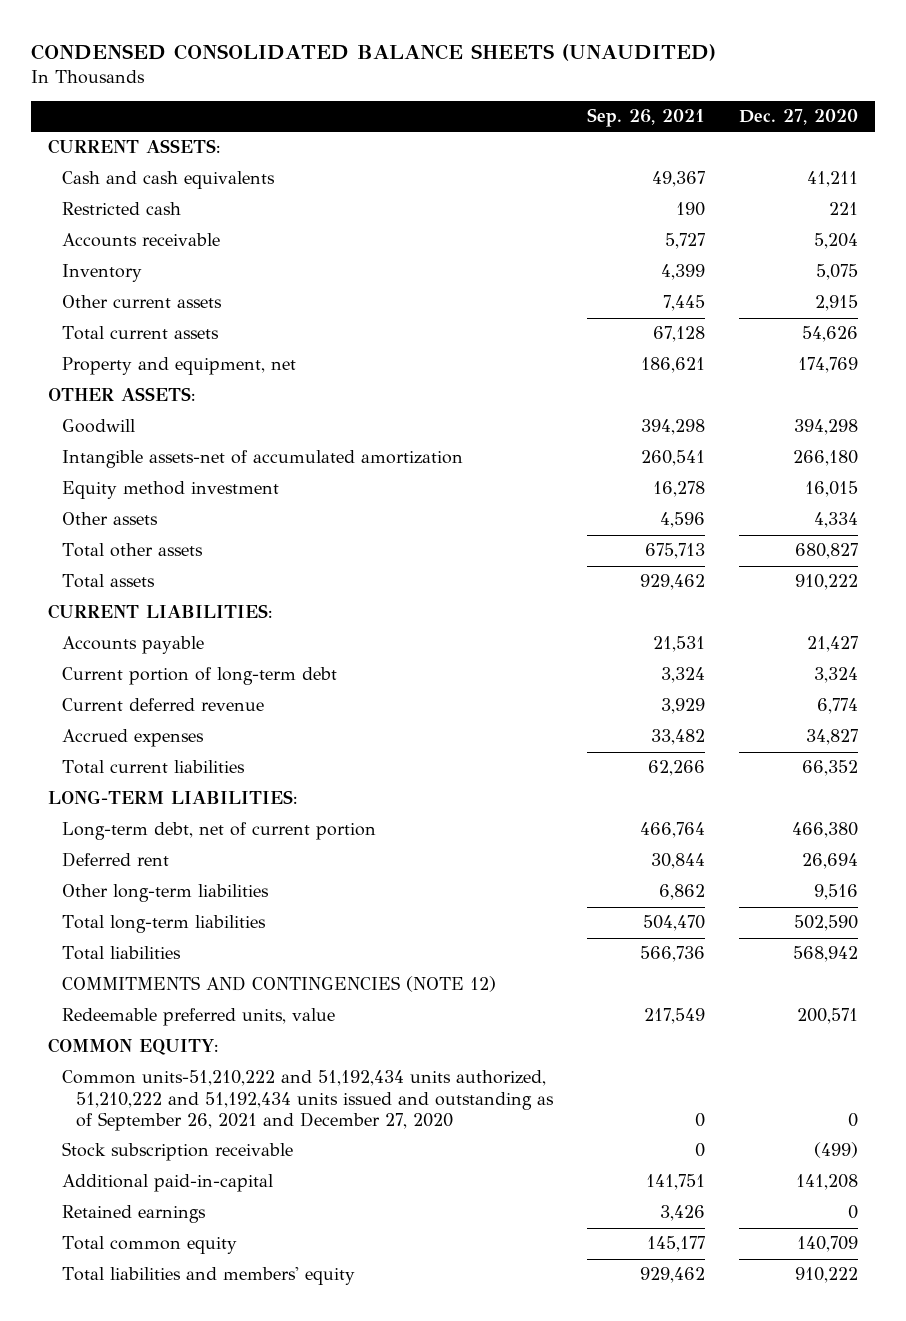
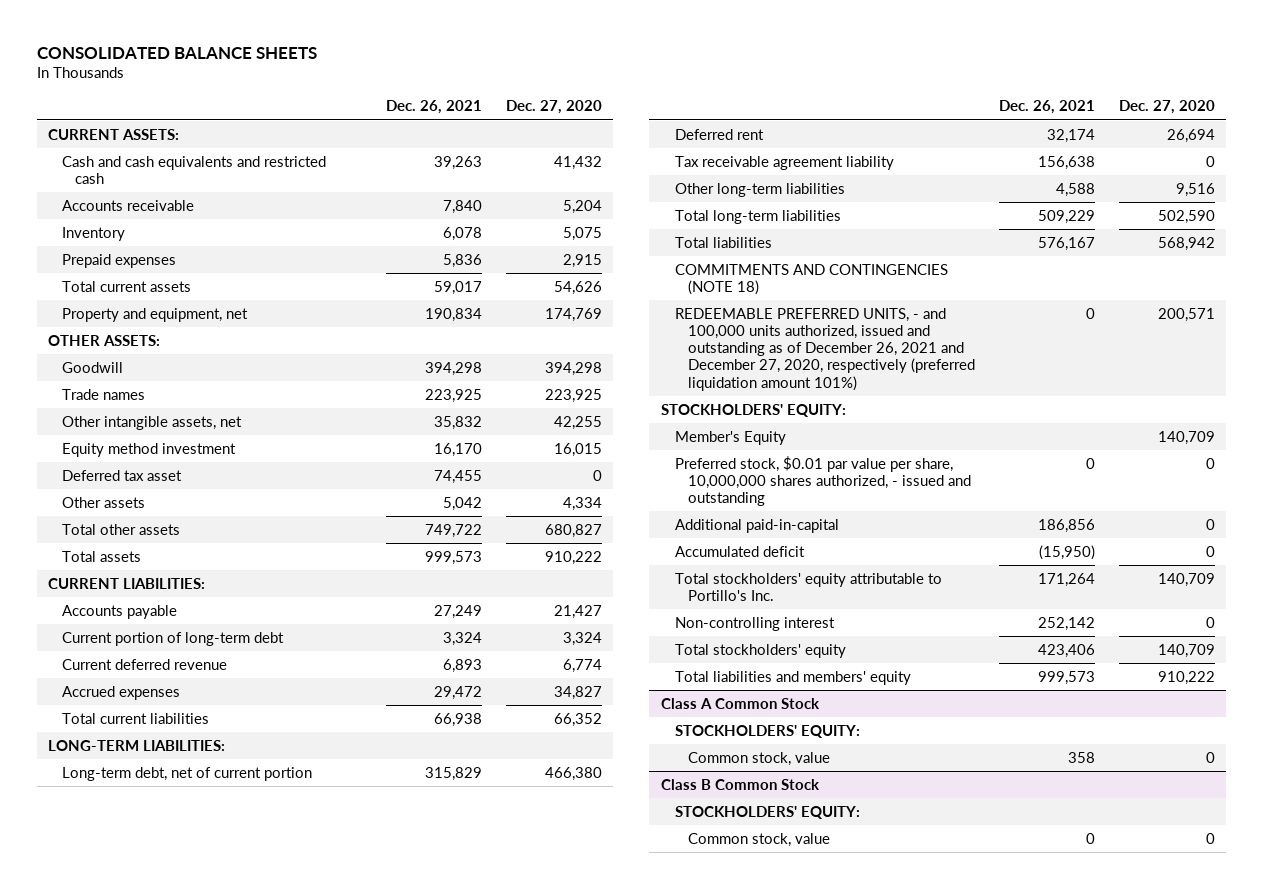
[30,43,716,61] CONDENSED CONSOLIDATED BALANCE SHEETS (UNAUDITED) -> [36,46,317,59] CONSOLIDATED BALANCE SHEETS
[587,108,706,128] Sep. 26, 2021 -> none
none -> [385,100,482,115] Dec. 26, 2021
[62,202,182,216] Restricted cash -> none
[62,171,276,190] Cash and cash equivalents -> [61,155,326,184] Cash and cash equivalents and restricted cash
[806,171,858,188] 41,211 -> [553,155,602,170] 41,432
[62,295,223,309] Other current assets -> [61,253,176,268] Prepaid expenses
[62,450,464,469] Intangible assets-net of accumulated amortization -> none
none -> [61,388,145,400] Trade names
none -> [61,415,242,430] Other intangible assets, net
none -> [61,469,182,481] Deferred tax asset
none -> [674,155,894,170] Tax receivable agreement liability
[62,1070,555,1132] Common units-51,210,222 and 51,192,434 units authorized, 51,210,222 and 51,192,434 units issued and outstanding as of September 26, 2021 and December 27, 2020 -> none
[62,1142,294,1162] Stock subscription receivable -> none
[62,976,497,993] COMMITMENTS AND CONTINGENCIES (NOTE 12) -> [674,263,948,295] COMMITMENTS AND CONTINGENCIES (NOTE 18)
[62,1008,336,1027] Redeemable preferred units, value -> [674,307,975,391] REDEEMABLE PREFERRED UNITS, - and 100,000 units authorized, issued and outstanding as of December 26, 2021 and December 27, 2020, respectively (preferred liquidation amount 101%)
[47,1038,218,1056] COMMON EQUITY: -> [661,403,847,417] STOCKHOLDERS' EQUITY:
none -> [674,430,786,445] Member's Equity
none -> [674,455,971,507] Preferred stock, $0.01 par value per share, 10,000,000 shares authorized, - issued and outstanding
[795,1174,858,1191] 141,208 -> [1205,518,1215,530] 0
[62,1205,207,1224] Retained earnings -> [674,545,805,557] Accumulated deficit
[62,1236,238,1255] Total common equity -> [674,572,942,601] Total stockholders' equity attributable to Portillo's Inc.
none -> [674,616,835,631] Non-controlling interest
none -> [674,643,846,658] Total stockholders' equity
none -> [661,697,821,709] Class A Common Stock
none -> [674,724,860,738] STOCKHOLDERS' EQUITY:
none -> [687,751,830,766] Common stock, value
none -> [661,778,821,790] Class B Common Stock
none -> [674,805,860,819] STOCKHOLDERS' EQUITY:
none -> [687,832,830,847] Common stock, value

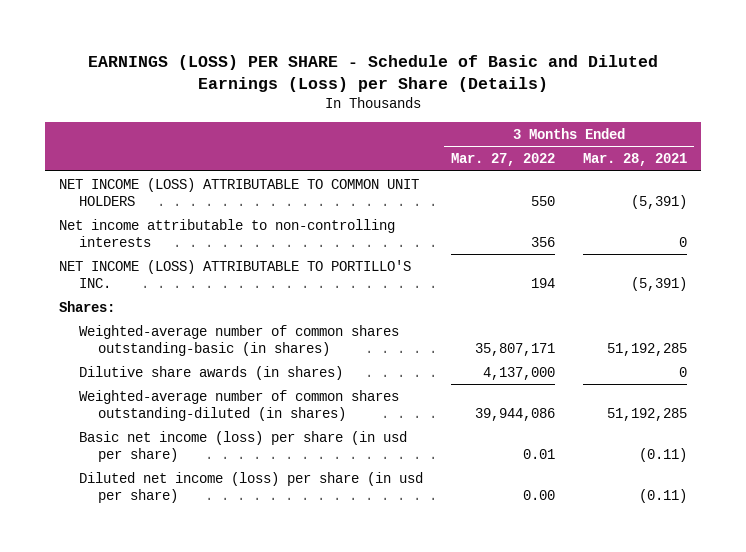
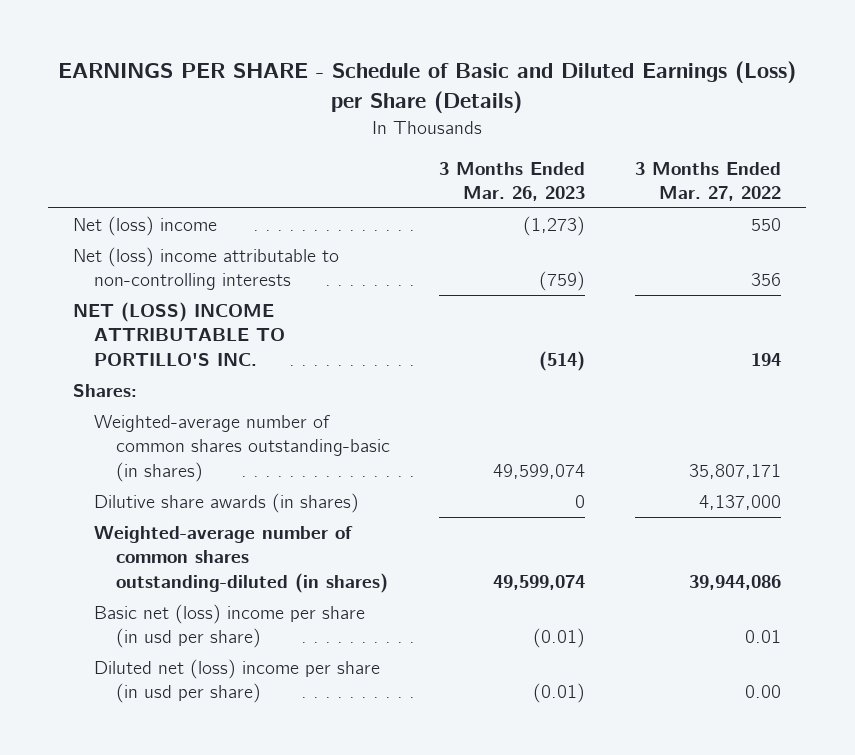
[88,55,659,93] EARNINGS (LOSS) PER SHARE - Schedule of Basic and Diluted Earnings (Loss) per Share (Details) -> [58,61,797,113] EARNINGS PER SHARE - Schedule of Basic and Diluted Earnings (Loss) per Share (Details)
[582,153,687,167] Mar. 28, 2021 -> none
none -> [439,161,586,202] 3 Months Ended Mar. 26, 2023
[59,177,420,206] NET INCOME (LOSS) ATTRIBUTABLE TO COMMON UNIT HOLDERS -> [73,216,218,237] Net (loss) income
[59,218,396,247] Net income attributable to non-controlling interests -> [73,247,340,291] Net (loss) income attributable to non-controlling interests
[59,259,412,288] NET INCOME (LOSS) ATTRIBUTABLE TO PORTILLO'S INC. -> [73,302,286,366] NET (LOSS) INCOME ATTRIBUTABLE TO PORTILLO'S INC.
[78,430,407,462] Basic net income (loss) per share (in usd per share) -> [94,604,366,649] Basic net (loss) income per share (in usd per share)
[78,471,423,503] Diluted net income (loss) per share (in usd per share) -> [94,659,381,704] Diluted net (loss) income per share (in usd per share)

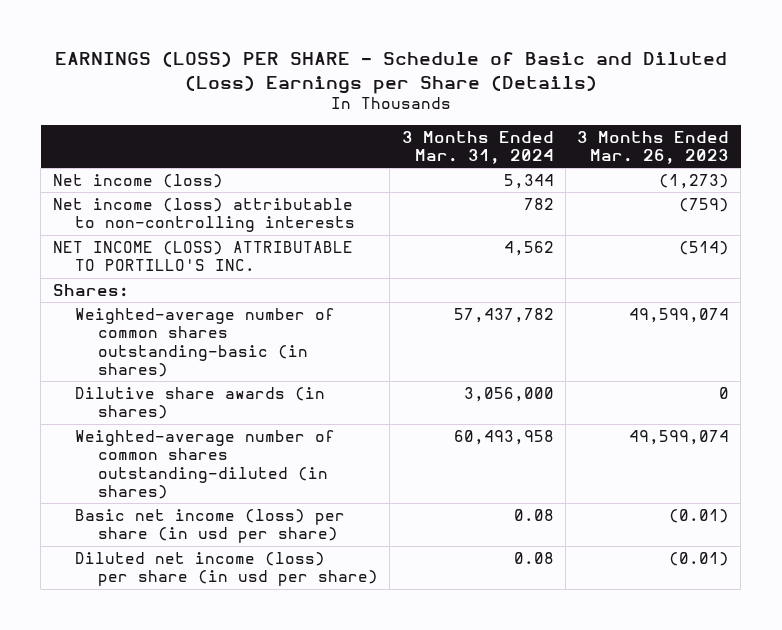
[58,61,797,113] EARNINGS PER SHARE - Schedule of Basic and Diluted Earnings (Loss) per Share (Details) -> [54,50,727,94] EARNINGS (LOSS) PER SHARE - Schedule of Basic and Diluted (Loss) Earnings per Share (Details)
[635,161,782,202] 3 Months Ended Mar. 27, 2022 -> none
none -> [401,130,554,164] 3 Months Ended Mar. 31, 2024
[73,216,218,237] Net (loss) income -> [52,173,223,188] Net income (loss)
[73,247,340,291] Net (loss) income attributable to non-controlling interests -> [52,197,356,233] Net income (loss) attributable to non-controlling interests
[73,302,286,366] NET (LOSS) INCOME ATTRIBUTABLE TO PORTILLO'S INC. -> [52,240,353,272] NET INCOME (LOSS) ATTRIBUTABLE TO PORTILLO'S INC.
[94,604,366,649] Basic net (loss) income per share (in usd per share) -> [75,508,346,544] Basic net income (loss) per share (in usd per share)
[94,659,381,704] Diluted net (loss) income per share (in usd per share) -> [75,551,379,587] Diluted net income (loss) per share (in usd per share)

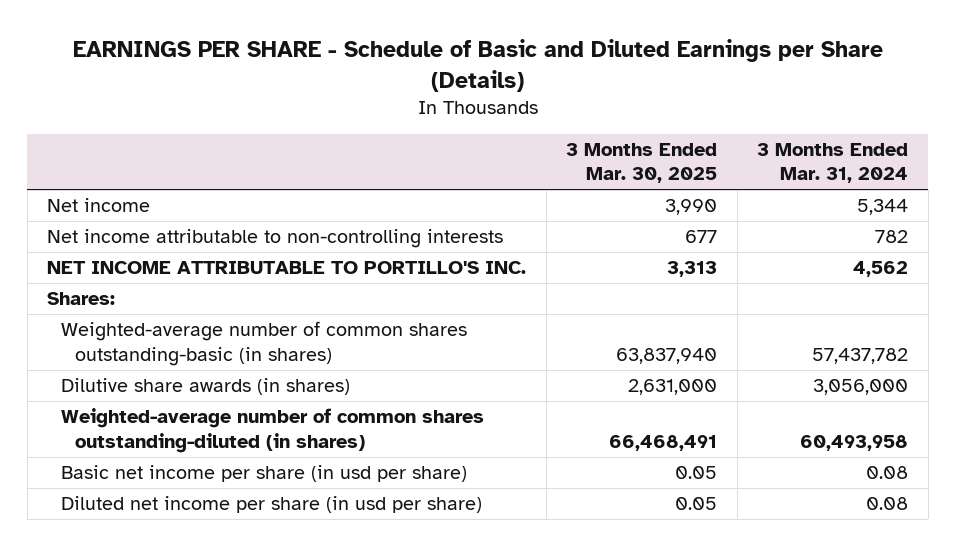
[54,50,727,94] EARNINGS (LOSS) PER SHARE - Schedule of Basic and Diluted (Loss) Earnings per Share (Details) -> [72,39,883,92] EARNINGS PER SHARE - Schedule of Basic and Diluted Earnings per Share (Details)
[577,130,730,164] 3 Months Ended Mar. 26, 2023 -> none
none -> [566,142,718,184] 3 Months Ended Mar. 30, 2025
[52,173,223,188] Net income (loss) -> [47,198,151,213] Net income
[52,197,356,233] Net income (loss) attributable to non-controlling interests -> [47,229,504,249] Net income attributable to non-controlling interests
[52,240,353,272] NET INCOME (LOSS) ATTRIBUTABLE TO PORTILLO'S INC. -> [47,261,527,275] NET INCOME ATTRIBUTABLE TO PORTILLO'S INC.
[75,508,346,544] Basic net income (loss) per share (in usd per share) -> [61,465,468,483] Basic net income per share (in usd per share)
[75,551,379,587] Diluted net income (loss) per share (in usd per share) -> [61,496,483,514] Diluted net income per share (in usd per share)

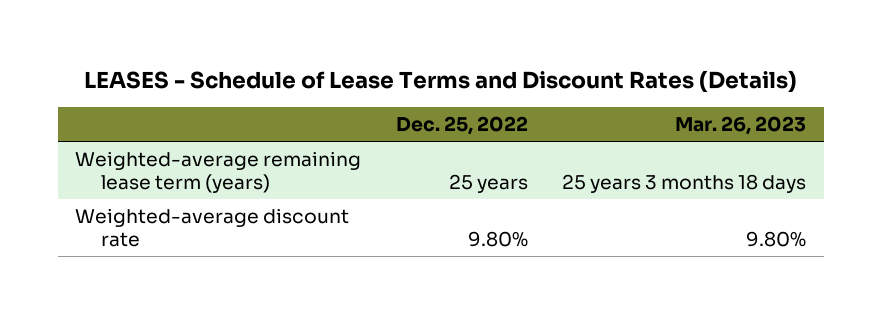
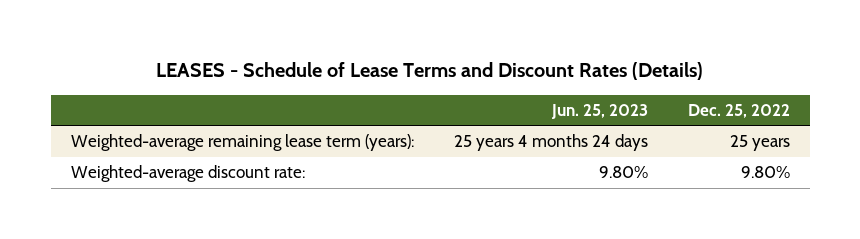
[675,115,807,135] Mar. 26, 2023 -> none
none -> [550,103,648,119] Jun. 25, 2023
[75,151,362,193] Weighted-average remaining lease term (years) -> [70,134,414,152] Weighted-average remaining lease term (years):
[75,208,350,247] Weighted-average discount rate -> [70,165,305,183] Weighted-average discount rate:

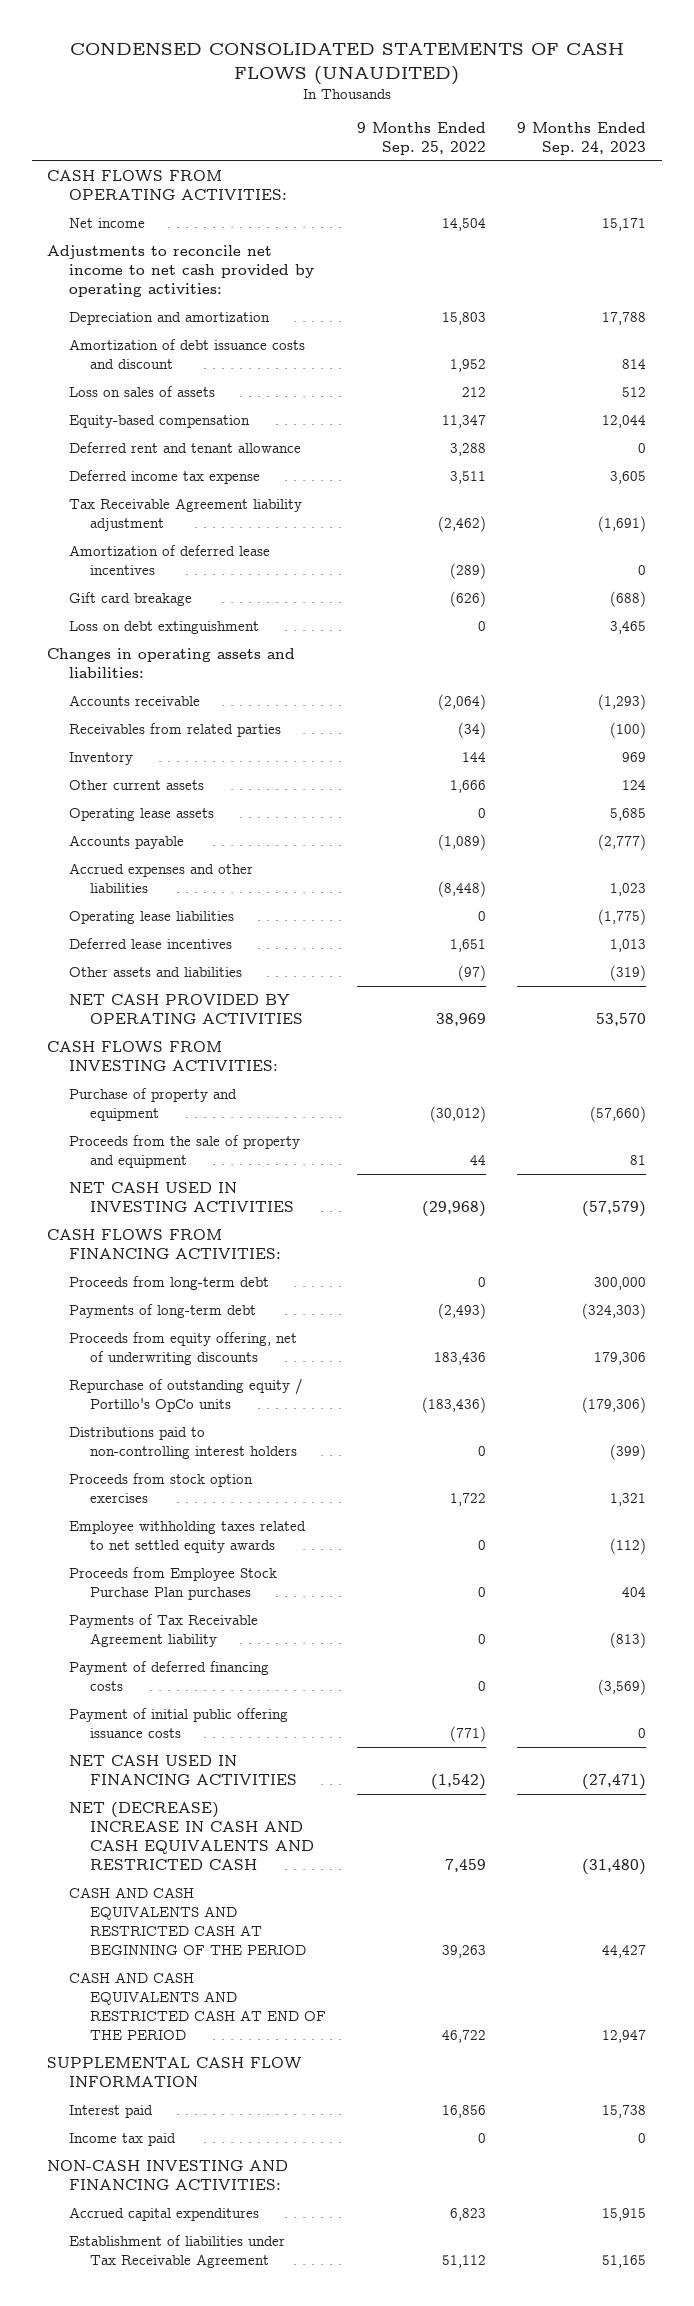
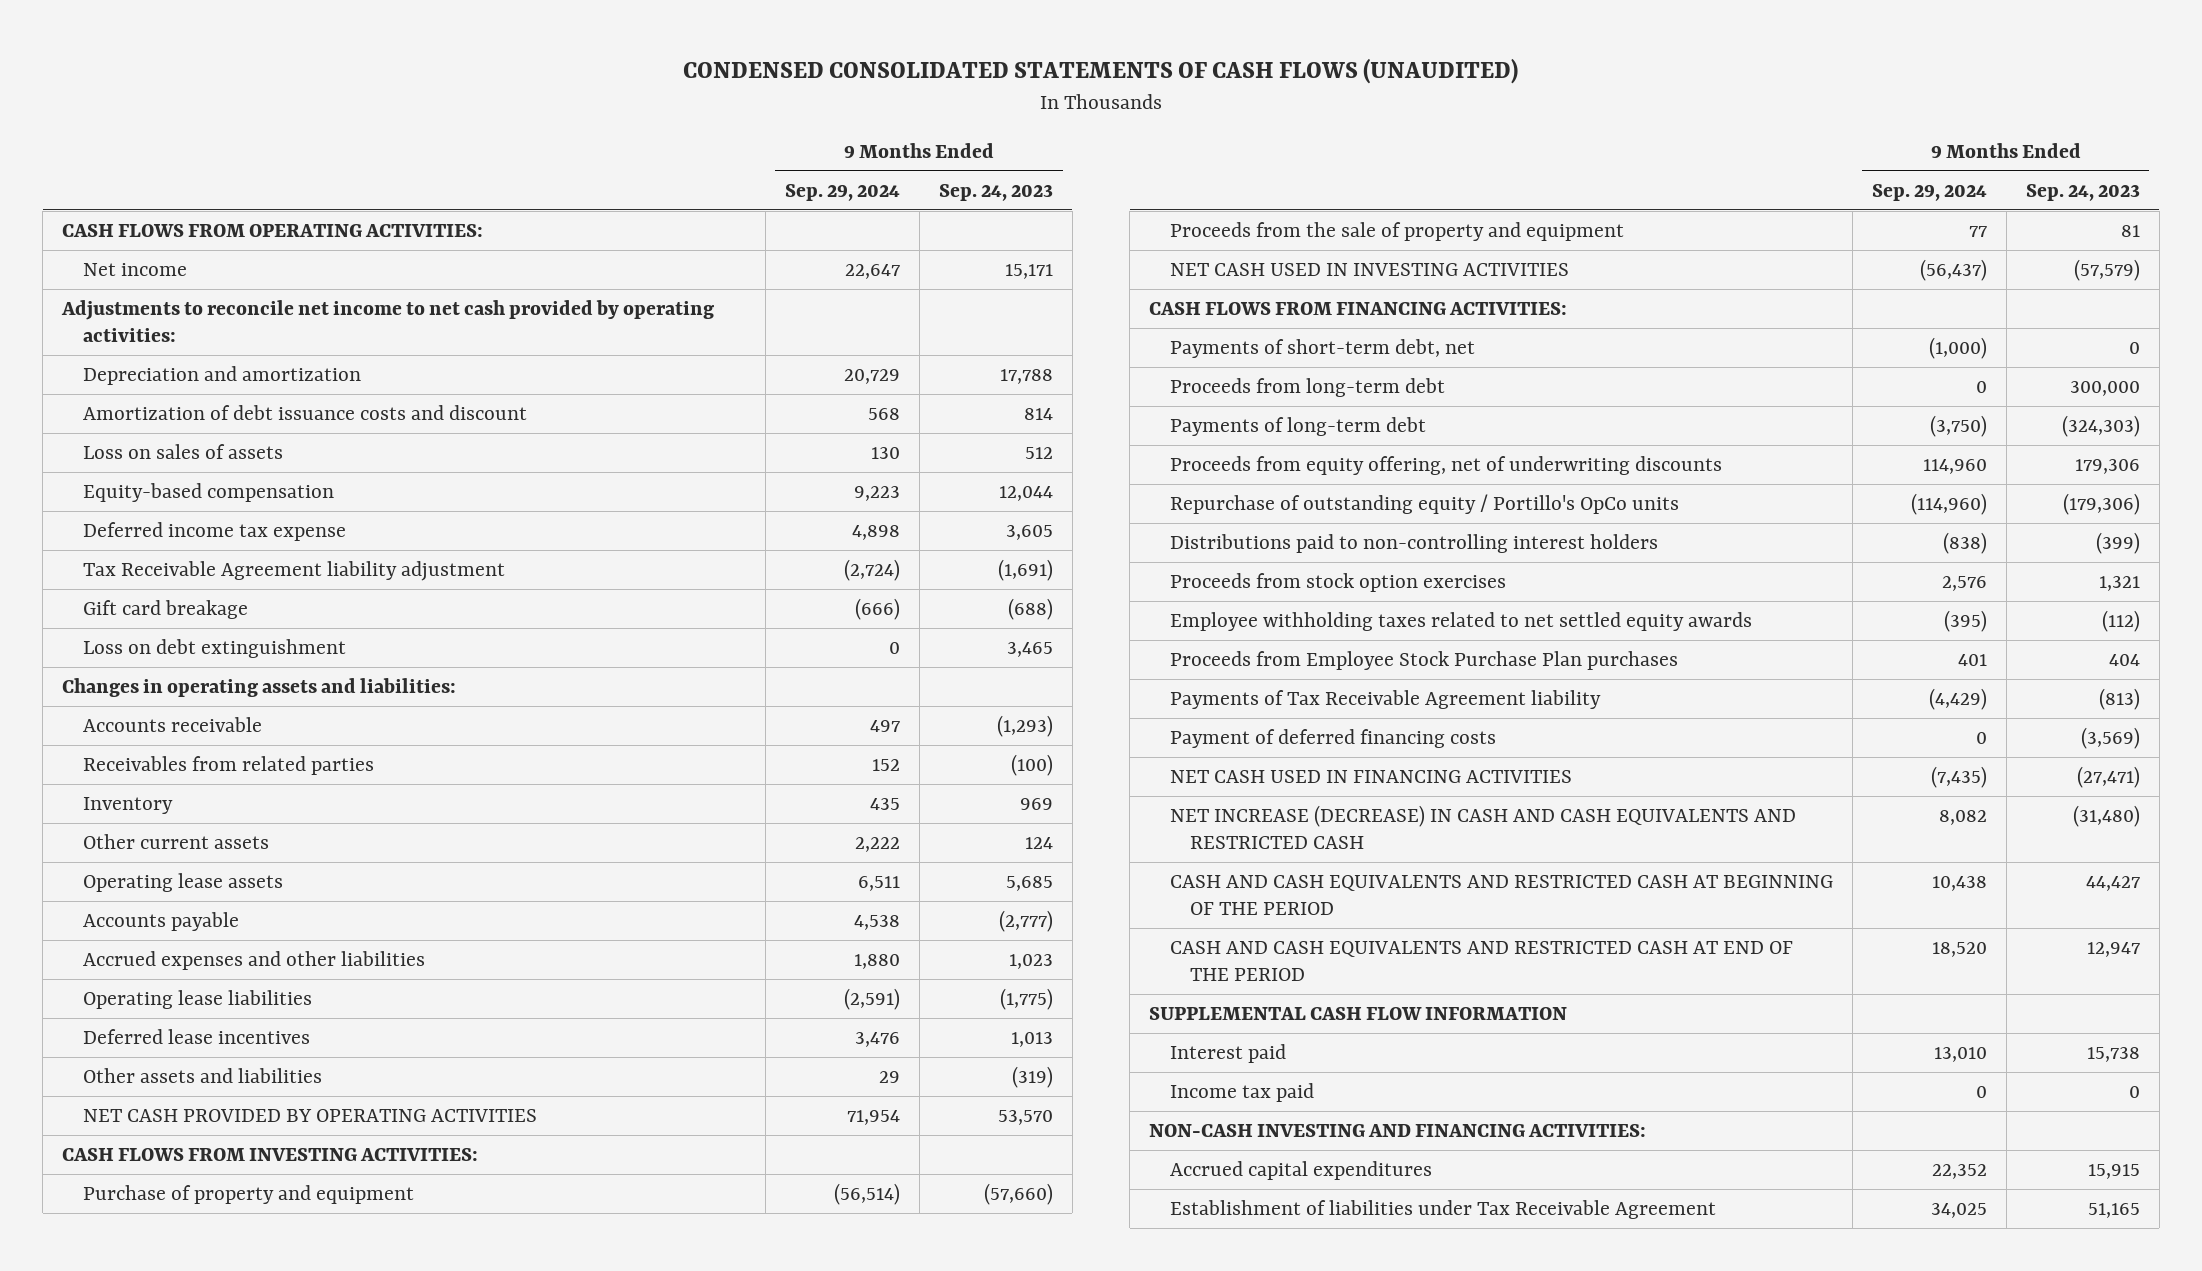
[357,122,487,156] 9 Months Ended Sep. 25, 2022 -> none
none -> [784,183,900,201] Sep. 29, 2024
[68,441,301,453] Deferred rent and tenant allowance -> none
[68,544,270,576] Amortization of deferred lease incentives -> none
none -> [1169,338,1475,358] Payments of short-term debt, net
[68,1707,288,1739] Payment of initial public offering issuance costs -> none
[68,1801,315,1871] NET (DECREASE) INCREASE IN CASH AND CASH EQUIVALENTS AND RESTRICTED CASH -> [1169,804,1796,850] NET INCREASE (DECREASE) IN CASH AND CASH EQUIVALENTS AND RESTRICTED CASH

